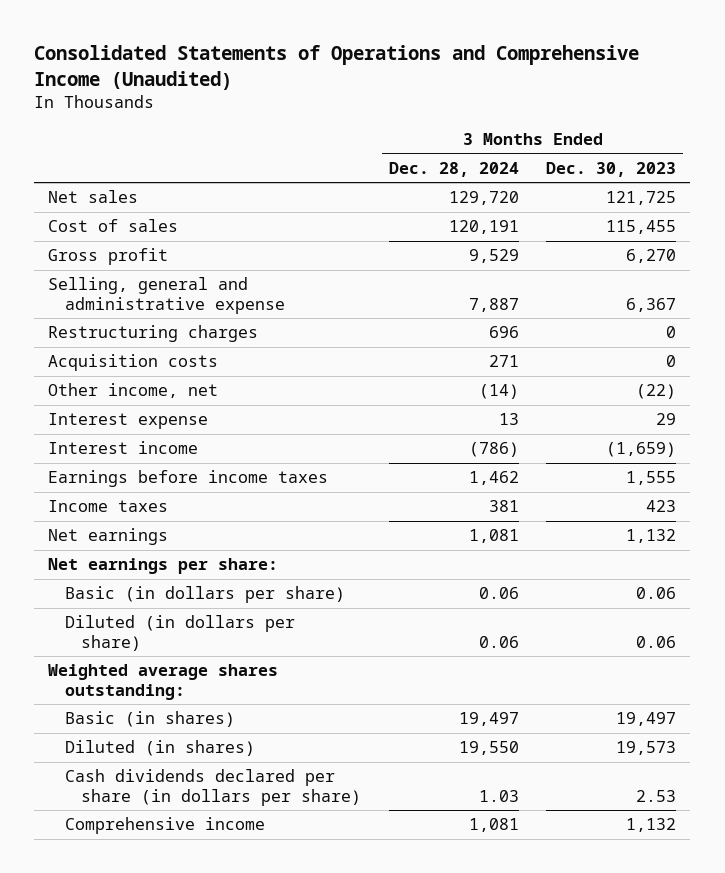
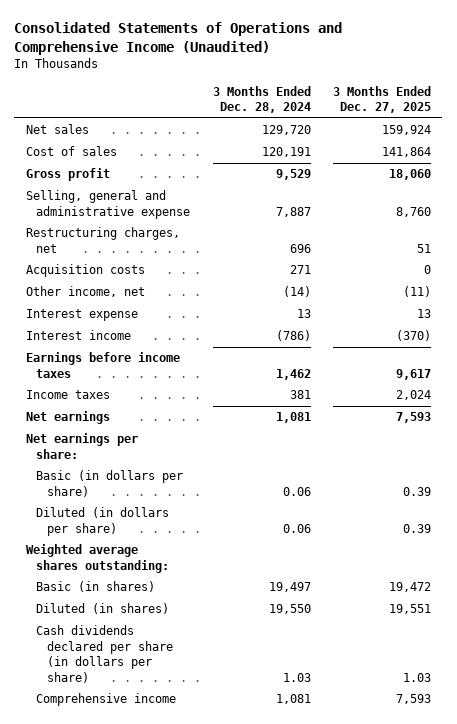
[546,162,677,178] Dec. 30, 2023 -> none
none -> [333,85,432,113] 3 Months Ended Dec. 27, 2025
[48,325,259,343] Restructuring charges -> [25,227,180,253] Restructuring charges, net

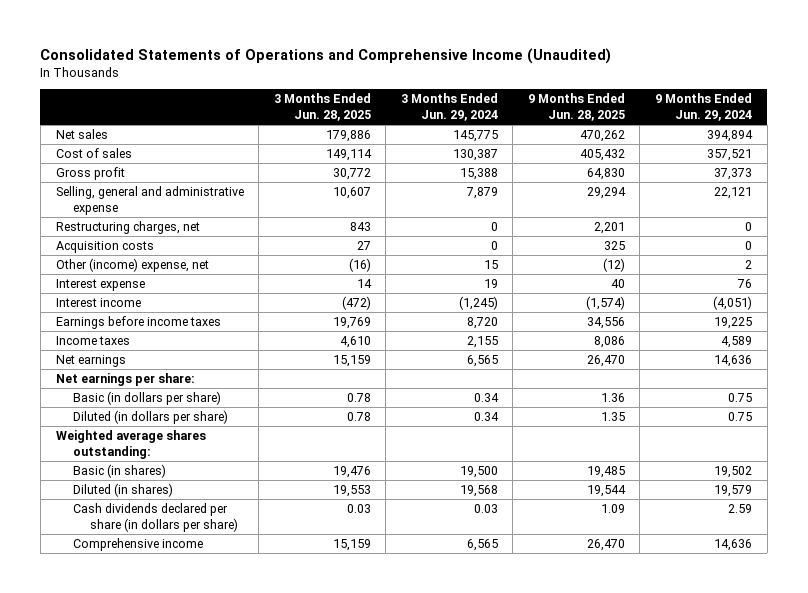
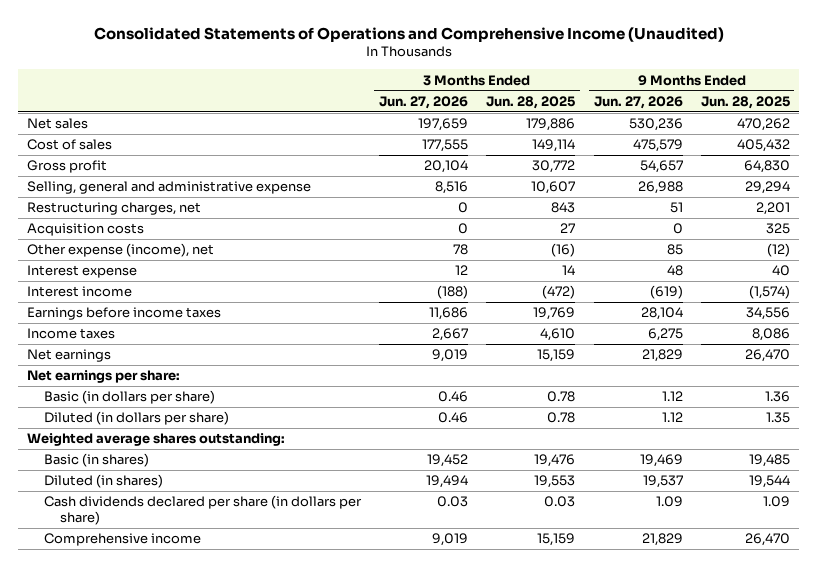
[400,93,498,121] 3 Months Ended Jun. 29, 2024 -> none
[655,93,753,121] 9 Months Ended Jun. 29, 2024 -> none
none -> [378,96,468,110] Jun. 27, 2026
none -> [593,96,683,110] Jun. 27, 2026
[55,257,209,272] Other (income) expense, net -> [27,243,215,258] Other expense (income), net

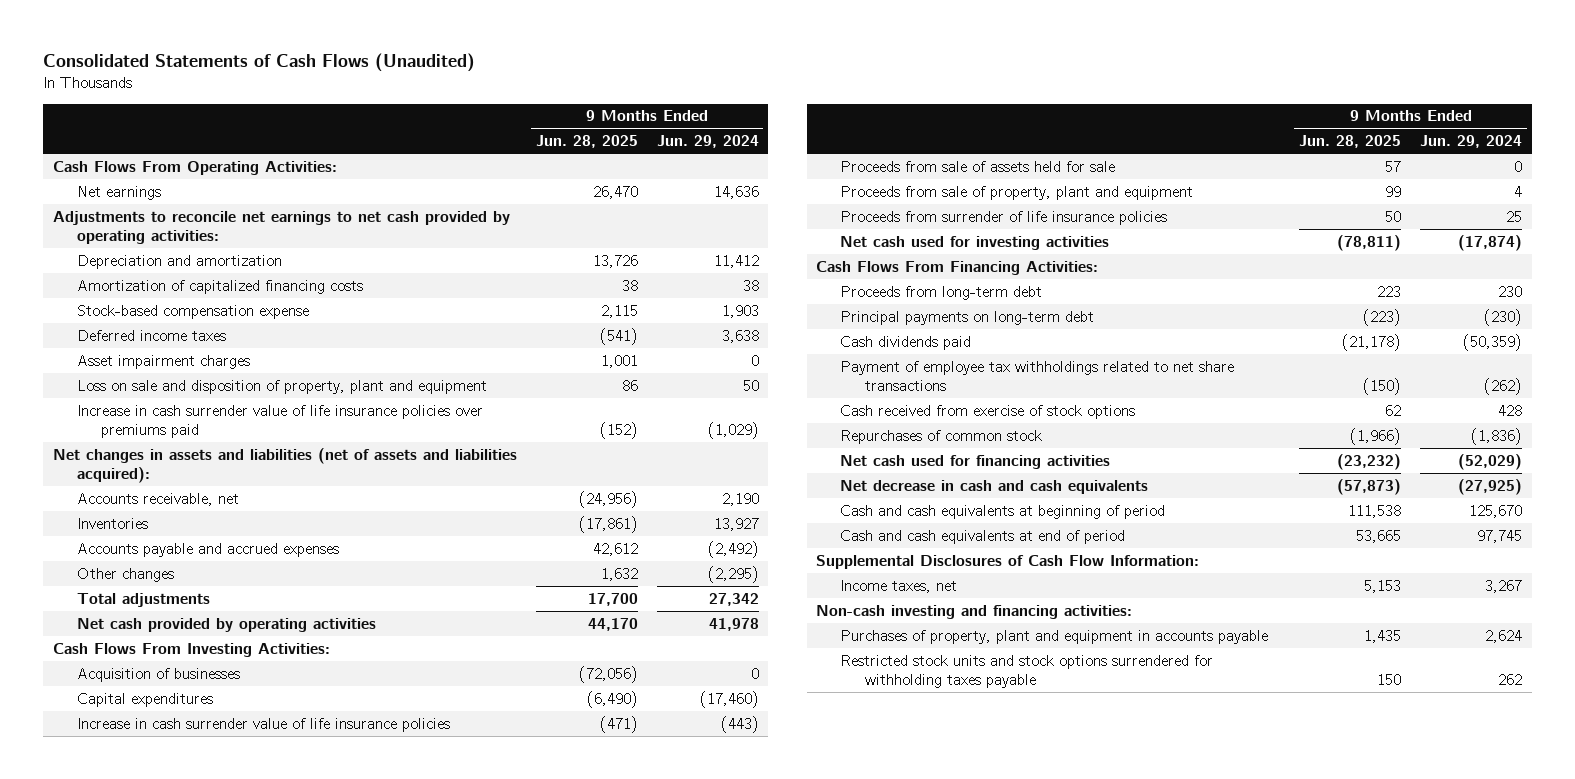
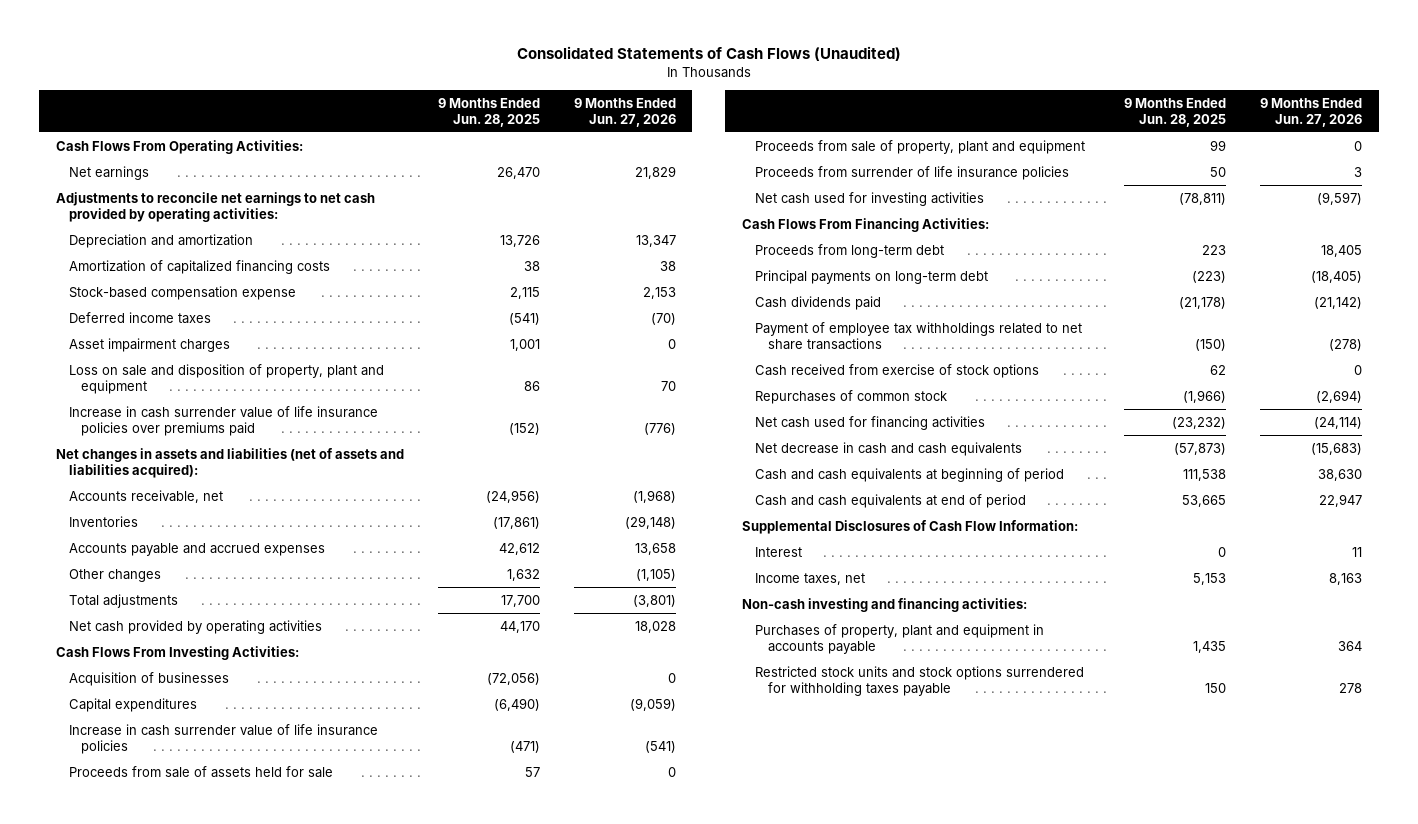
[656,135,759,149] Jun. 29, 2024 -> none
none -> [573,97,676,127] 9 Months Ended Jun. 27, 2026
none -> [755,546,803,557] Interest

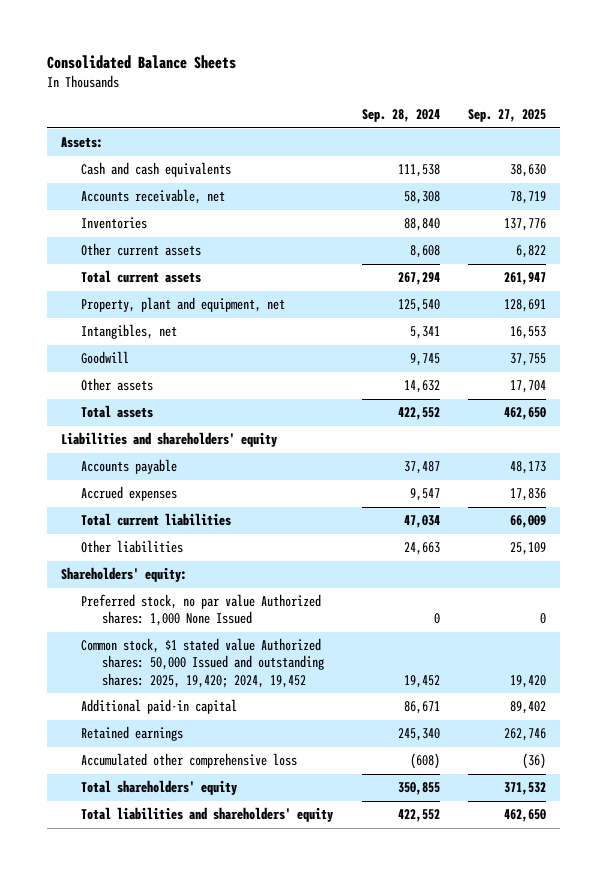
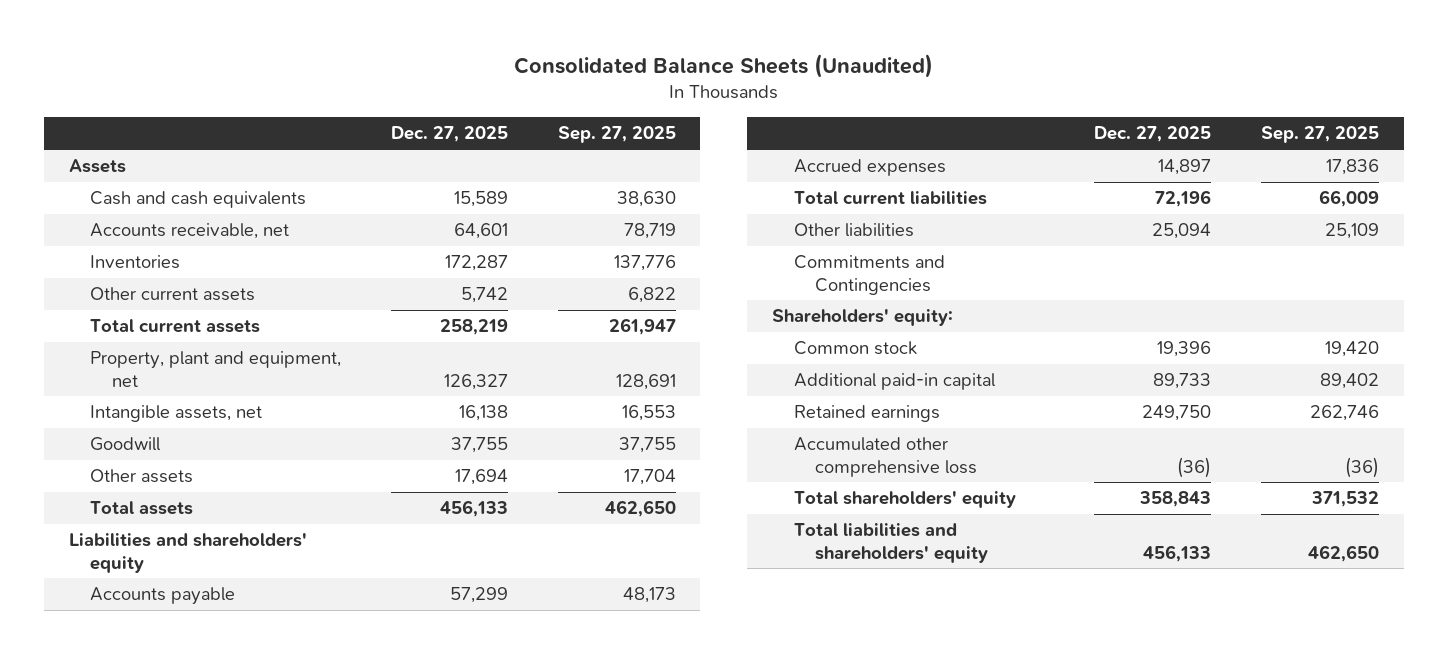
[46,55,236,70] Consolidated Balance Sheets -> [513,54,933,79] Consolidated Balance Sheets (Unaudited)
[361,109,440,123] Sep. 28, 2024 -> none
none -> [391,126,509,143] Dec. 27, 2025
[60,137,103,149] Assets: -> [68,159,126,174] Assets
[81,324,178,340] Intangibles, net -> [90,405,263,423] Intangible assets, net
none -> [793,255,945,295] Commitments and Contingencies
[81,594,322,627] Preferred stock, no par value Authorized shares: 1,000 None Issued -> none
[81,638,325,688] Common stock, $1 stated value Authorized shares: 50,000 Issued and outstanding shares: 2025, 19,420; 2024, 19,452 -> [793,341,917,356] Common stock

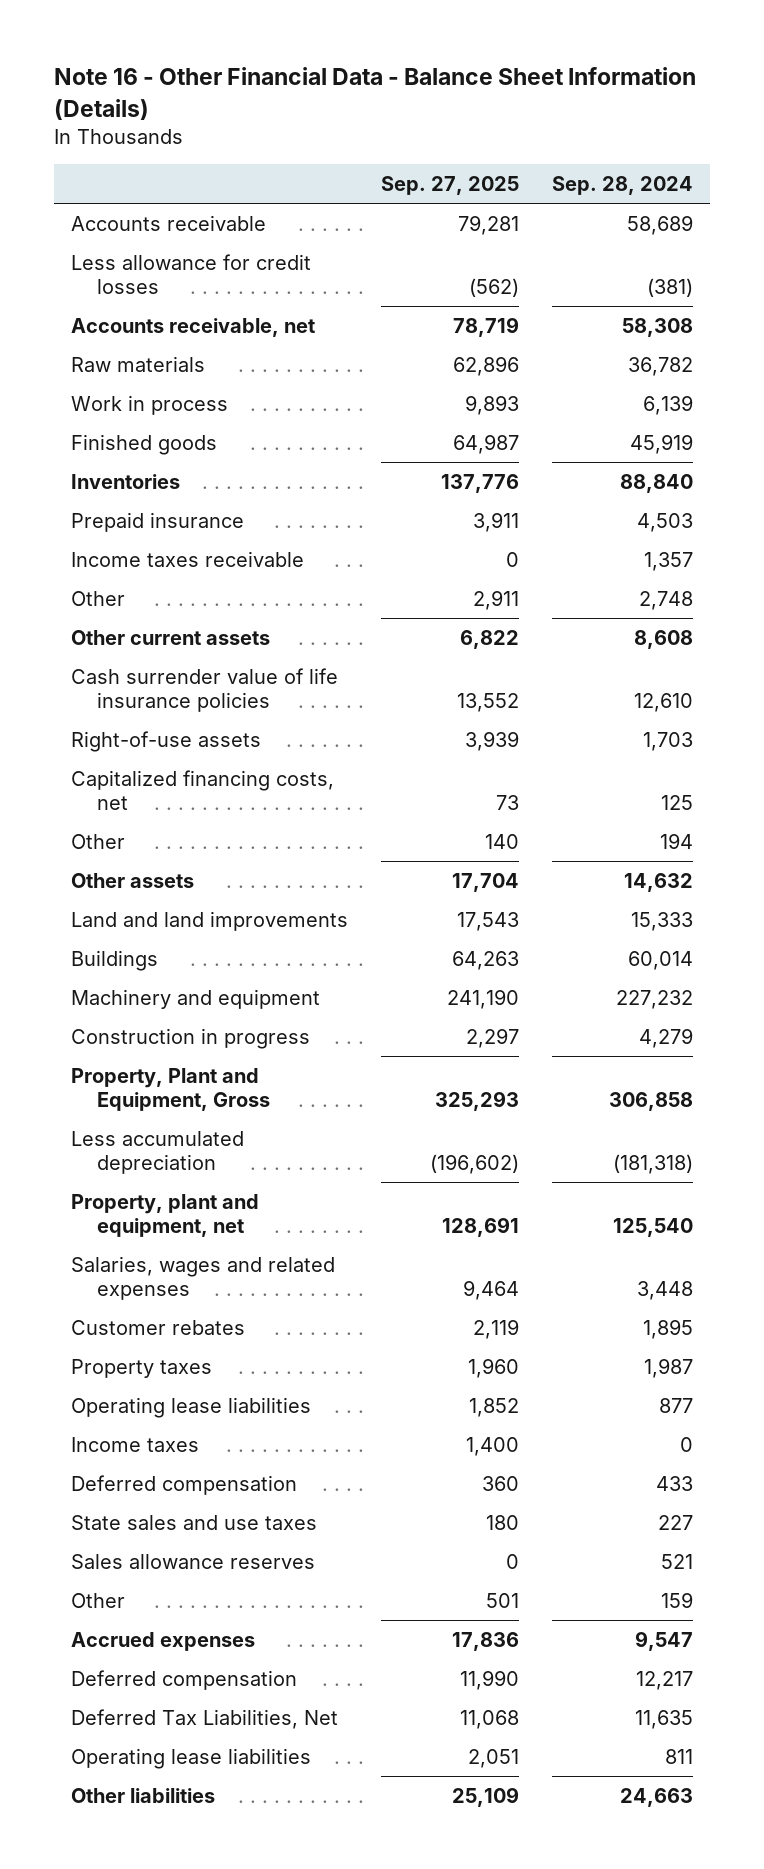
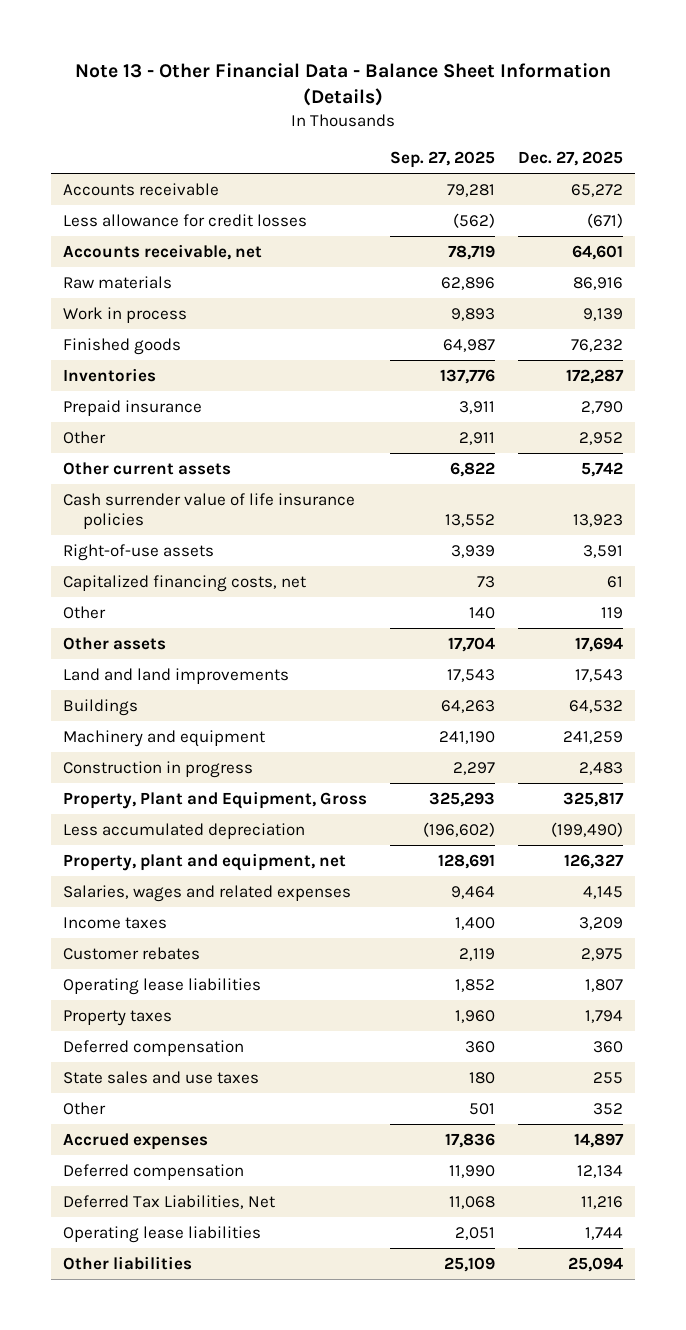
[53,67,696,120] Note 16 - Other Financial Data - Balance Sheet Information (Details) -> [74,62,611,107] Note 13 - Other Financial Data - Balance Sheet Information (Details)
[551,175,693,195] Sep. 28, 2024 -> none
none -> [518,151,624,167] Dec. 27, 2025
[70,550,304,567] Income taxes receivable -> none
[70,1436,199,1452] Income taxes -> [62,916,167,929] Income taxes
[70,1358,212,1378] Property taxes -> [62,1009,172,1026] Property taxes
[70,1553,315,1569] Sales allowance reserves -> none

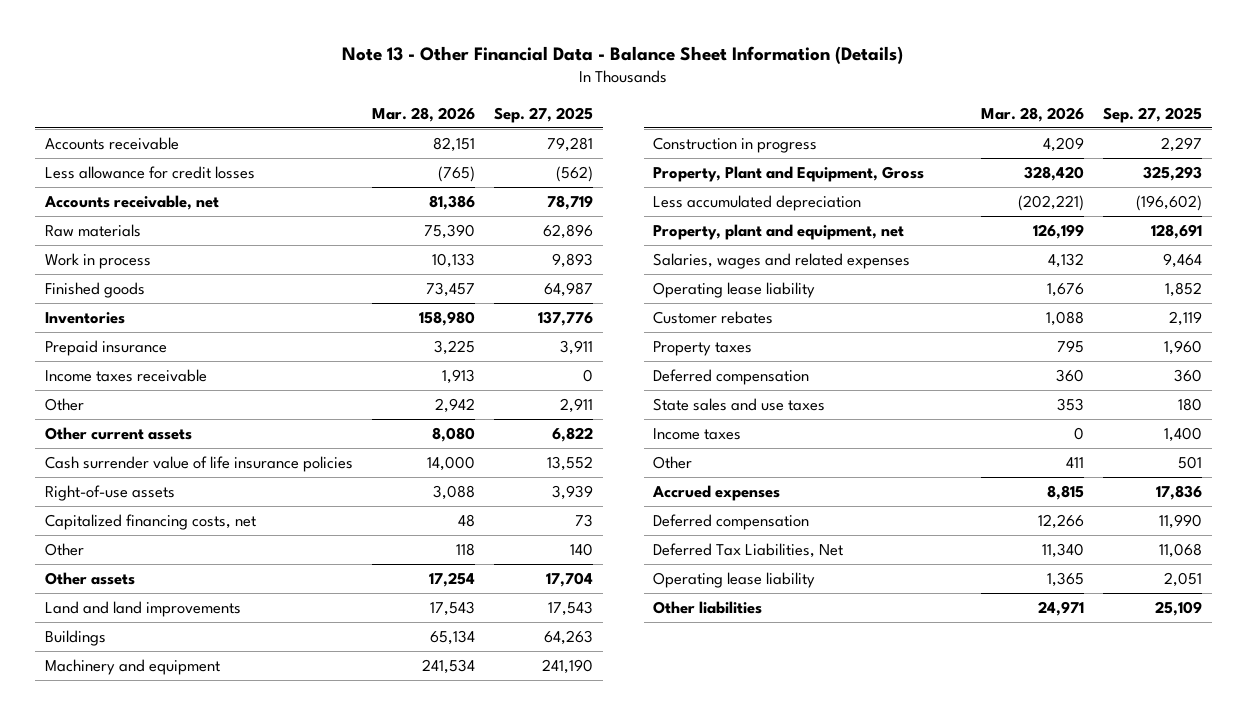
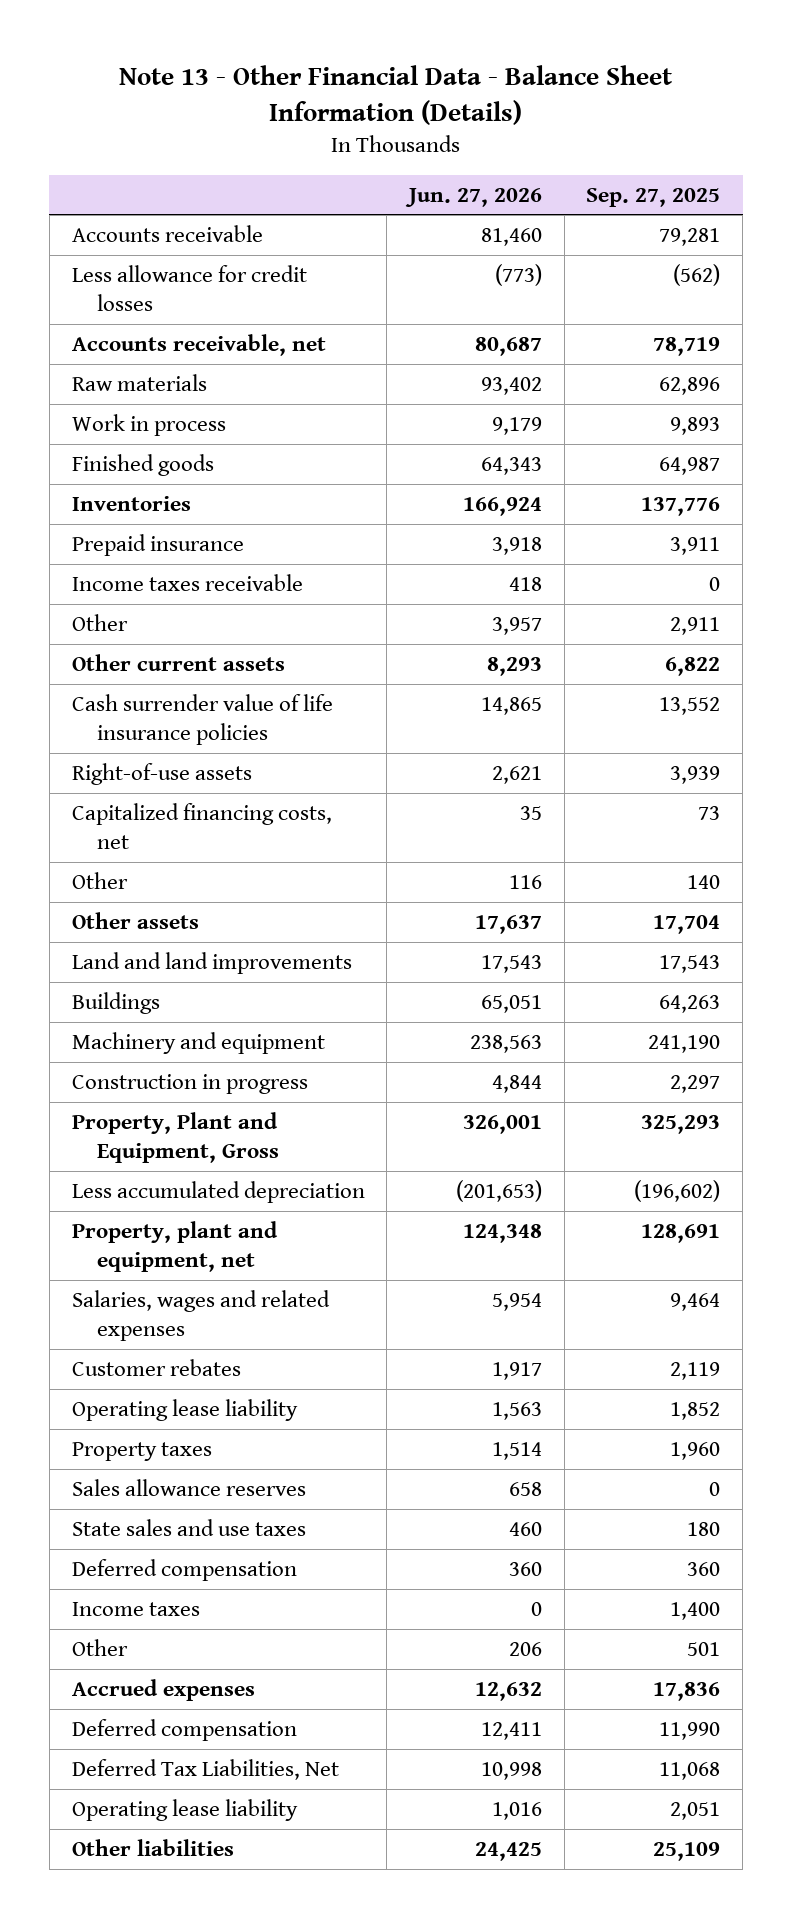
[371,106,475,122] Mar. 28, 2026 -> none
none -> [405,187,543,207] Jun. 27, 2026
[653,281,816,298] Operating lease liability -> [71,1398,298,1421] Operating lease liability
none -> [71,1478,306,1496] Sales allowance reserves
[653,368,810,385] Deferred compensation -> [71,1558,297,1581] Deferred compensation

